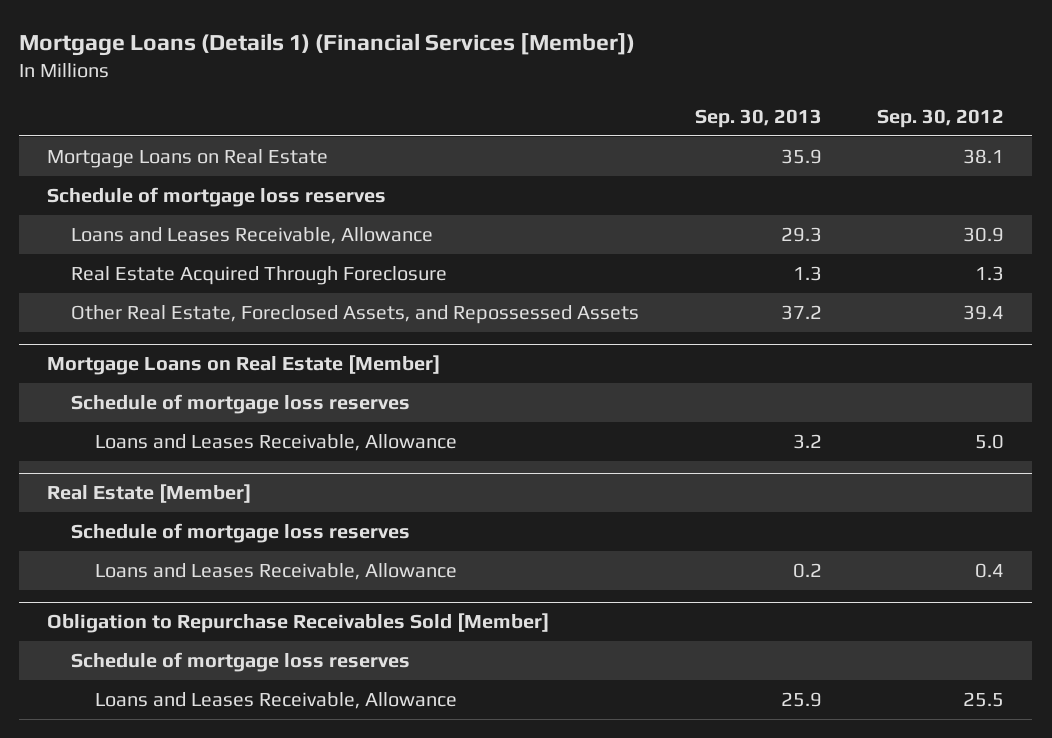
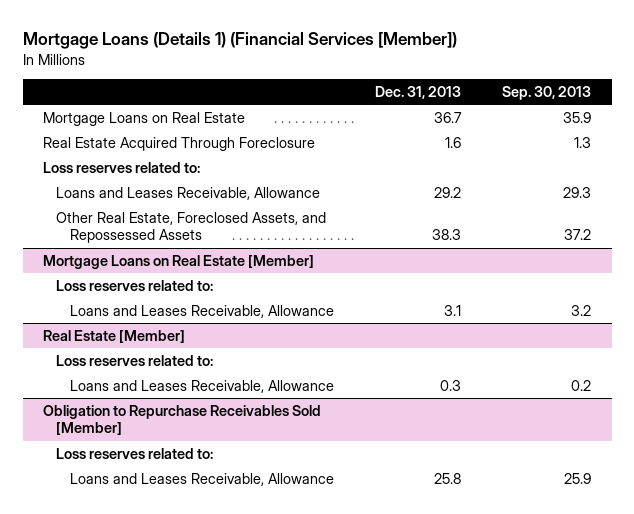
[877,108,1005,128] Sep. 30, 2012 -> none
none -> [374,86,461,100] Dec. 31, 2013
[47,186,387,207] Schedule of mortgage loss reserves -> none
none -> [43,161,201,173] Loss reserves related to:
[70,226,433,244] Loans and Leases Receivable, Allowance -> [56,186,321,200] Loans and Leases Receivable, Allowance
[70,393,410,414] Schedule of mortgage loss reserves -> none
none -> [56,279,214,291] Loss reserves related to:
[70,522,410,543] Schedule of mortgage loss reserves -> none
none -> [56,354,214,366] Loss reserves related to:
[70,651,410,672] Schedule of mortgage loss reserves -> none
none -> [56,447,214,459] Loss reserves related to:

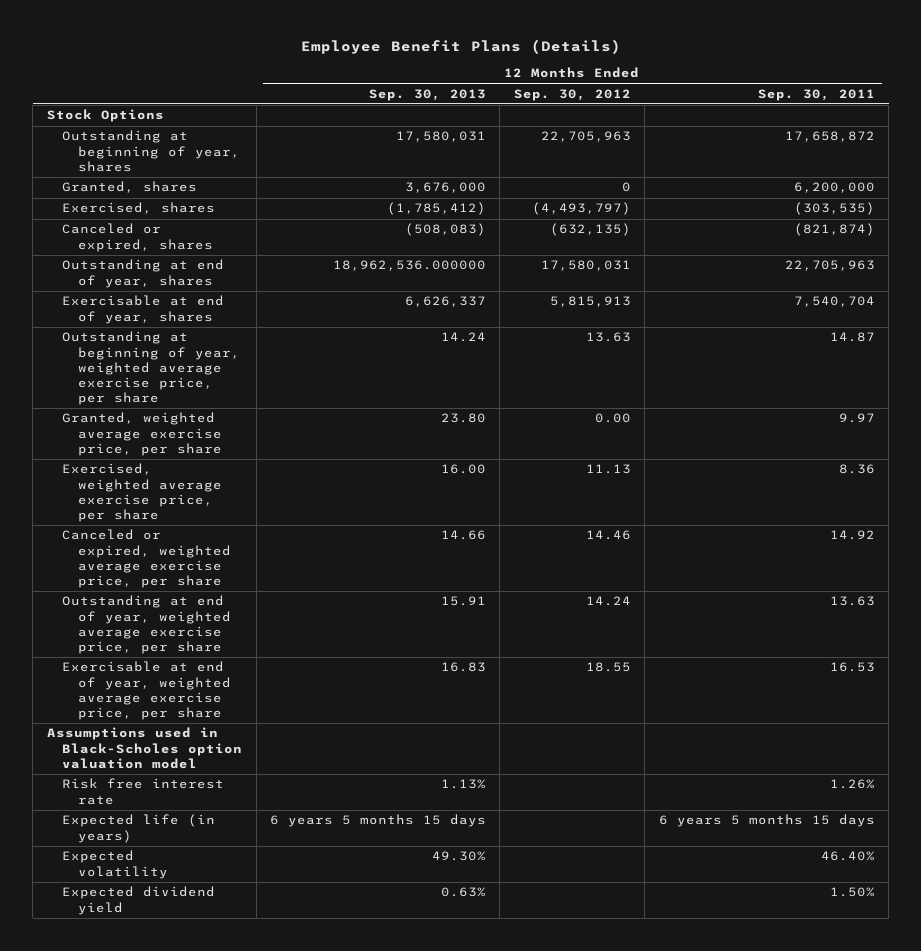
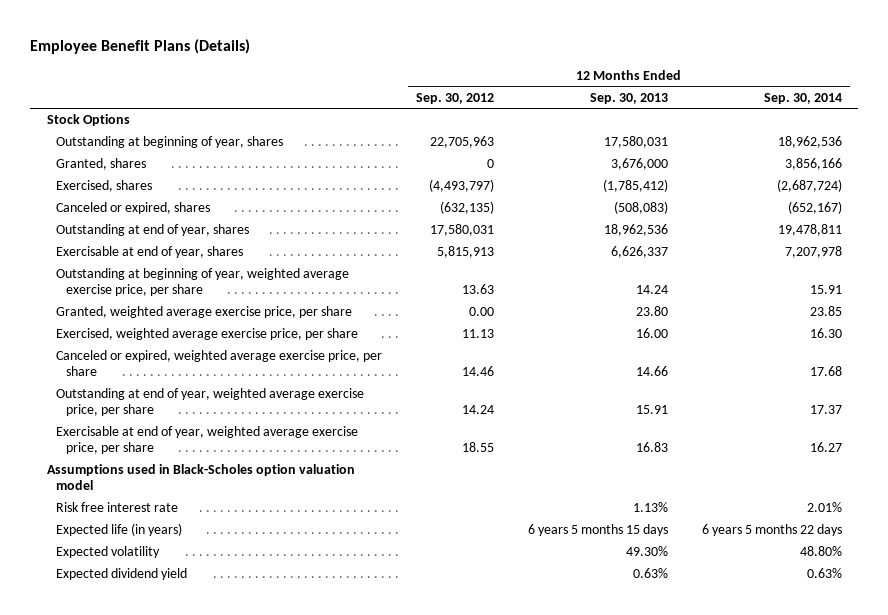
[757,88,875,101] Sep. 30, 2011 -> none
none -> [763,92,842,104] Sep. 30, 2014
[332,260,486,272] 18,962,536.000000 -> [603,224,668,237] 18,962,536

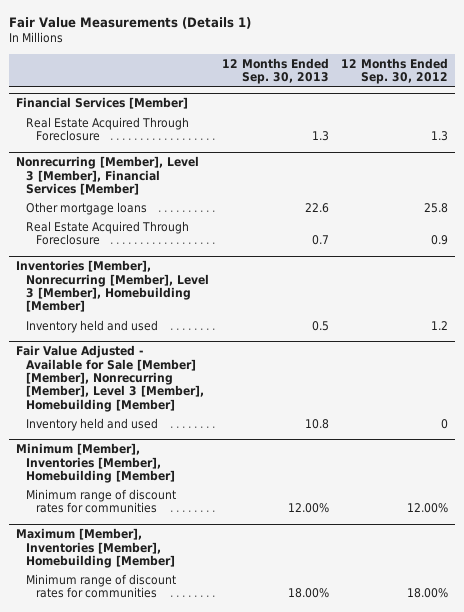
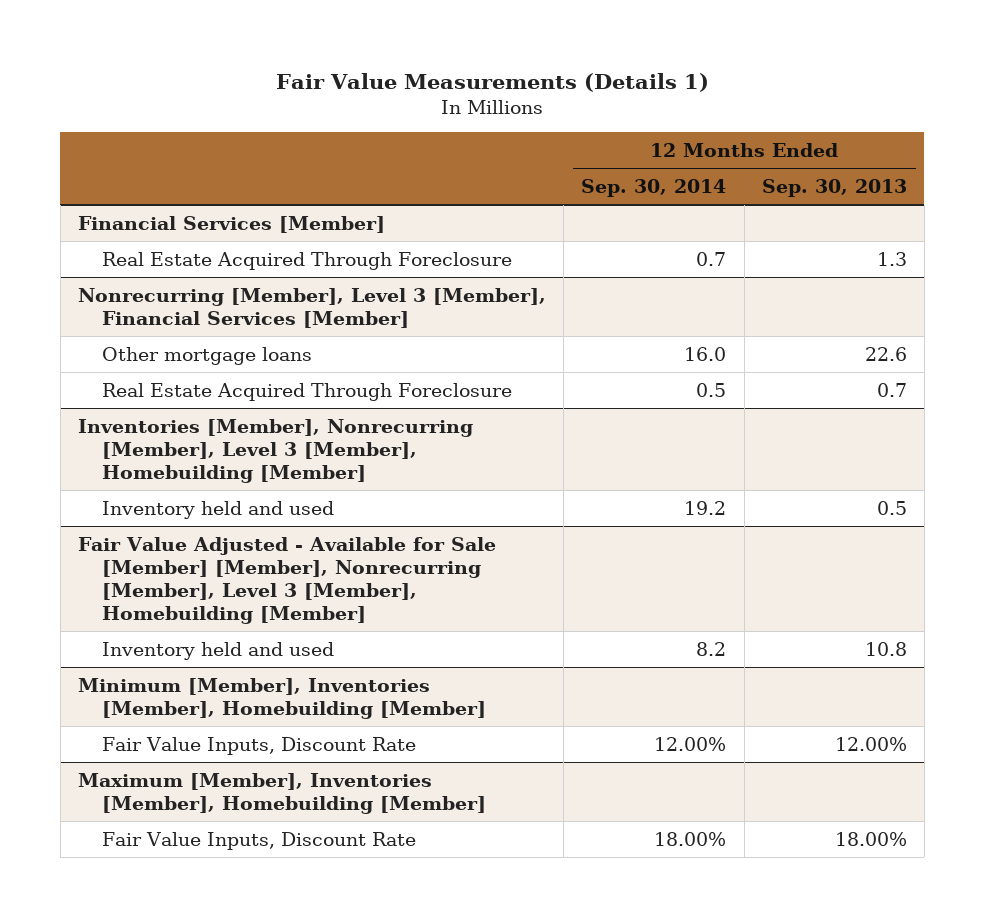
[341,57,449,84] 12 Months Ended Sep. 30, 2012 -> none
none -> [581,178,727,197] Sep. 30, 2014
[25,488,176,514] Minimum range of discount rates for communities -> [101,736,416,755] Fair Value Inputs, Discount Rate
[25,573,176,599] Minimum range of discount rates for communities -> [101,831,416,850] Fair Value Inputs, Discount Rate

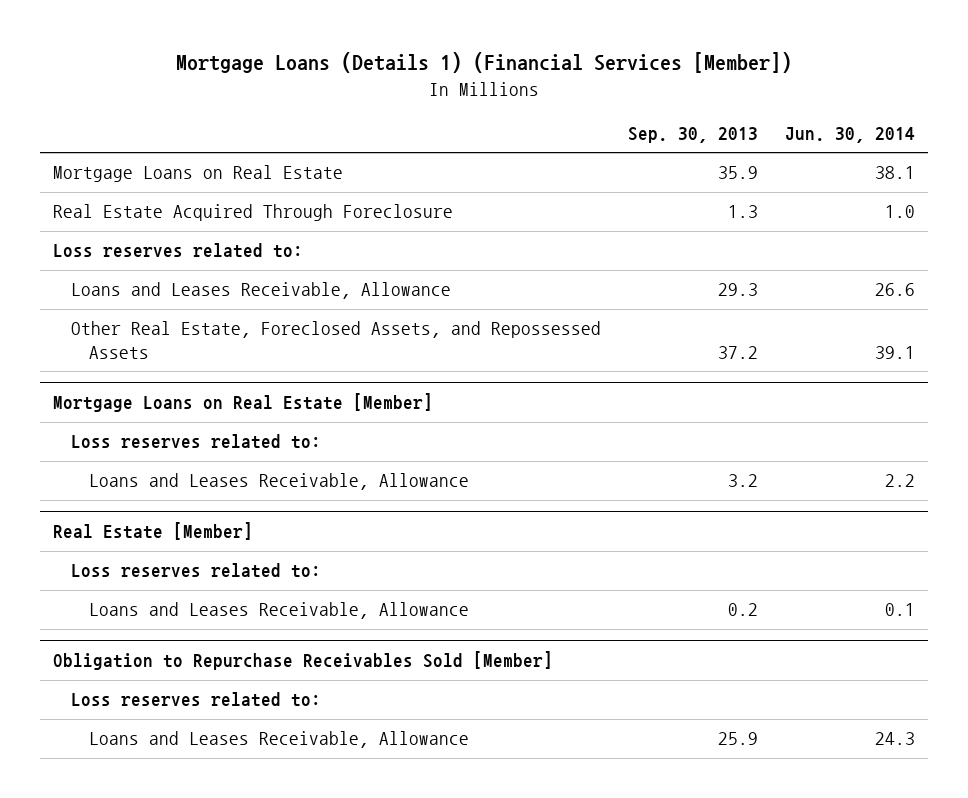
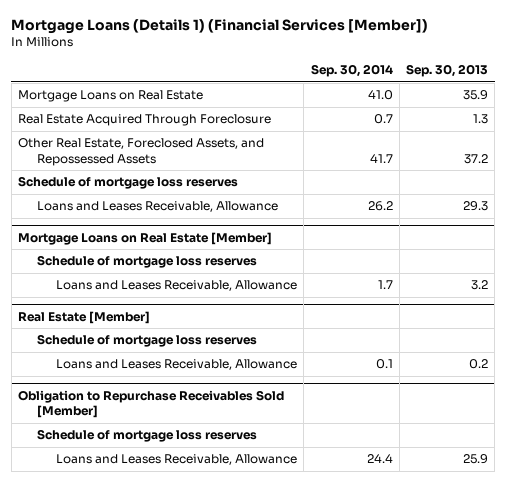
[784,126,915,143] Jun. 30, 2014 -> none
none -> [310,64,393,78] Sep. 30, 2014
[53,243,304,259] Loss reserves related to: -> none
none -> [17,176,238,190] Schedule of mortgage loss reserves
[71,282,452,300] Loans and Leases Receivable, Allowance -> [36,201,278,213] Loans and Leases Receivable, Allowance
[71,434,322,450] Loss reserves related to: -> none
none -> [36,255,257,269] Schedule of mortgage loss reserves
[71,563,322,579] Loss reserves related to: -> none
none -> [36,334,257,348] Schedule of mortgage loss reserves
[71,692,322,708] Loss reserves related to: -> none
none -> [36,429,257,443] Schedule of mortgage loss reserves

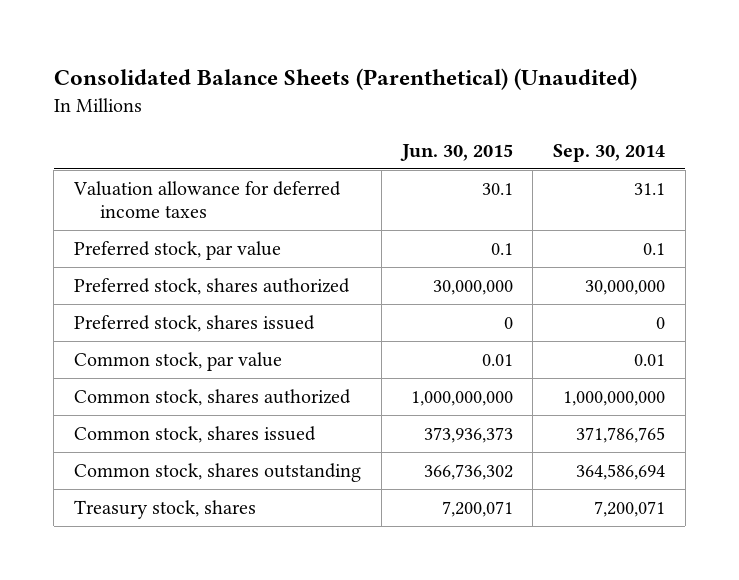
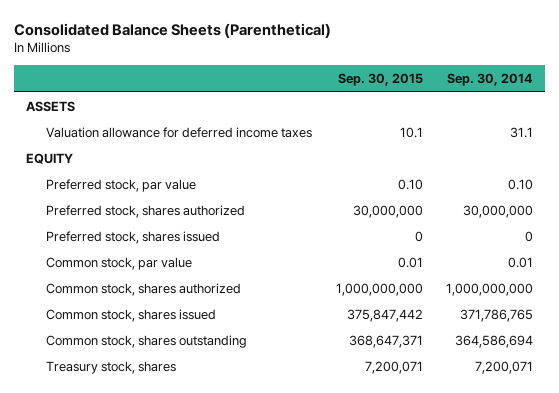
[53,68,637,91] Consolidated Balance Sheets (Parenthetical) (Unaudited) -> [14,22,332,38] Consolidated Balance Sheets (Parenthetical)
[399,143,513,161] Jun. 30, 2015 -> none
none -> [337,73,423,87] Sep. 30, 2015
none -> [25,100,75,112] ASSETS
none -> [25,152,73,164] EQUITY
[643,242,666,255] 0.1 -> [508,178,534,190] 0.10

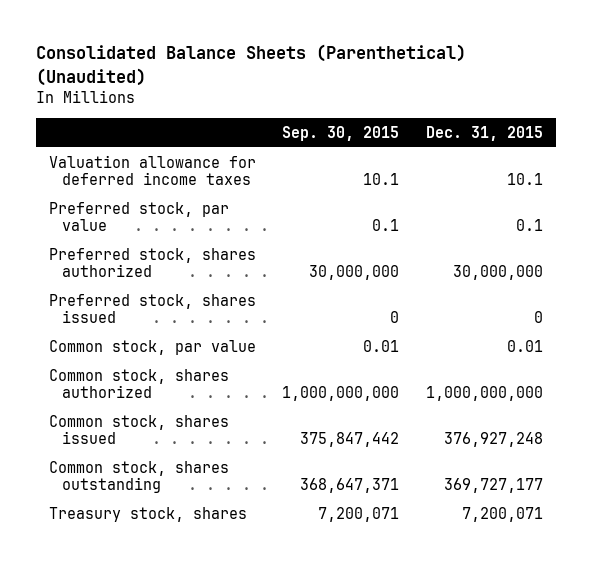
[14,22,332,38] Consolidated Balance Sheets (Parenthetical) -> [36,44,467,86] Consolidated Balance Sheets (Parenthetical) (Unaudited)
[447,73,534,87] Sep. 30, 2014 -> none
none -> [425,125,543,141] Dec. 31, 2015
[25,100,75,112] ASSETS -> none
[25,152,73,164] EQUITY -> none
[397,178,423,190] 0.10 -> [372,219,400,232] 0.1

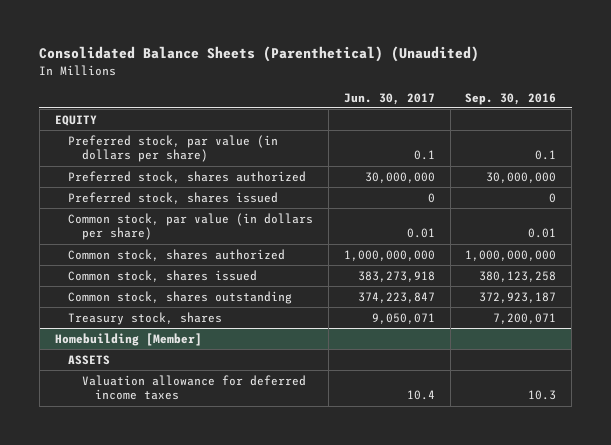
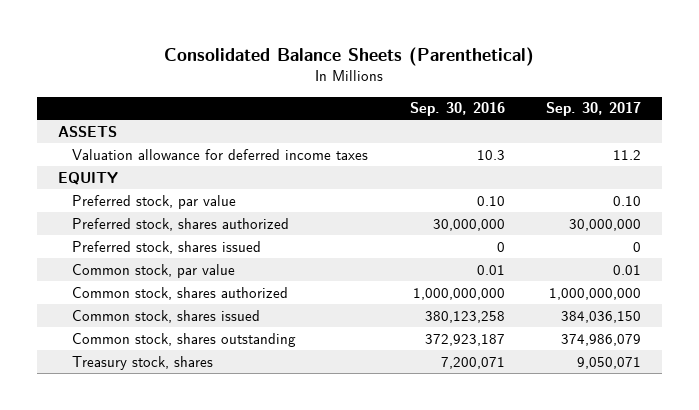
[39,46,480,63] Consolidated Balance Sheets (Parenthetical) (Unaudited) -> [164,46,535,66] Consolidated Balance Sheets (Parenthetical)
[343,92,435,105] Jun. 30, 2017 -> none
none -> [545,102,641,117] Sep. 30, 2017
none -> [57,125,117,137] ASSETS
none -> [72,148,369,160] Valuation allowance for deferred income taxes
[68,134,279,163] Preferred stock, par value (in dollars per share) -> [72,194,237,209] Preferred stock, par value
[535,150,557,161] 0.1 -> [476,195,505,206] 0.10
[68,212,314,241] Common stock, par value (in dollars per share) -> [72,263,236,278] Common stock, par value
[54,332,202,346] Homebuilding [Member] -> none
[68,354,111,365] ASSETS -> none
[81,374,306,401] Valuation allowance for deferred income taxes -> none

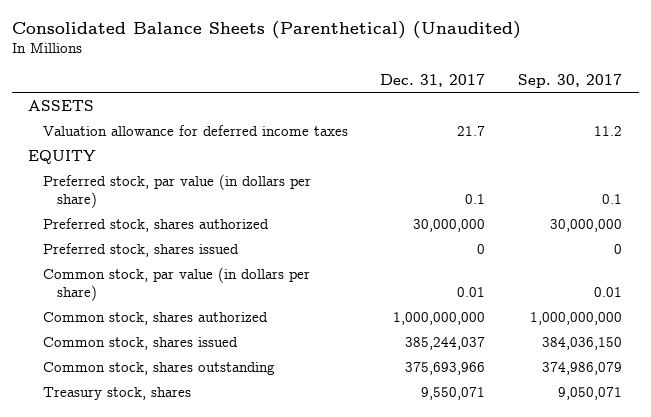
[164,46,535,66] Consolidated Balance Sheets (Parenthetical) -> [11,20,521,39] Consolidated Balance Sheets (Parenthetical) (Unaudited)
[409,102,505,117] Sep. 30, 2016 -> none
none -> [380,73,486,87] Dec. 31, 2017
[72,194,237,209] Preferred stock, par value -> [42,174,311,209] Preferred stock, par value (in dollars per share)
[612,195,641,206] 0.10 -> [602,194,623,205] 0.1
[72,263,236,278] Common stock, par value -> [42,267,310,302] Common stock, par value (in dollars per share)

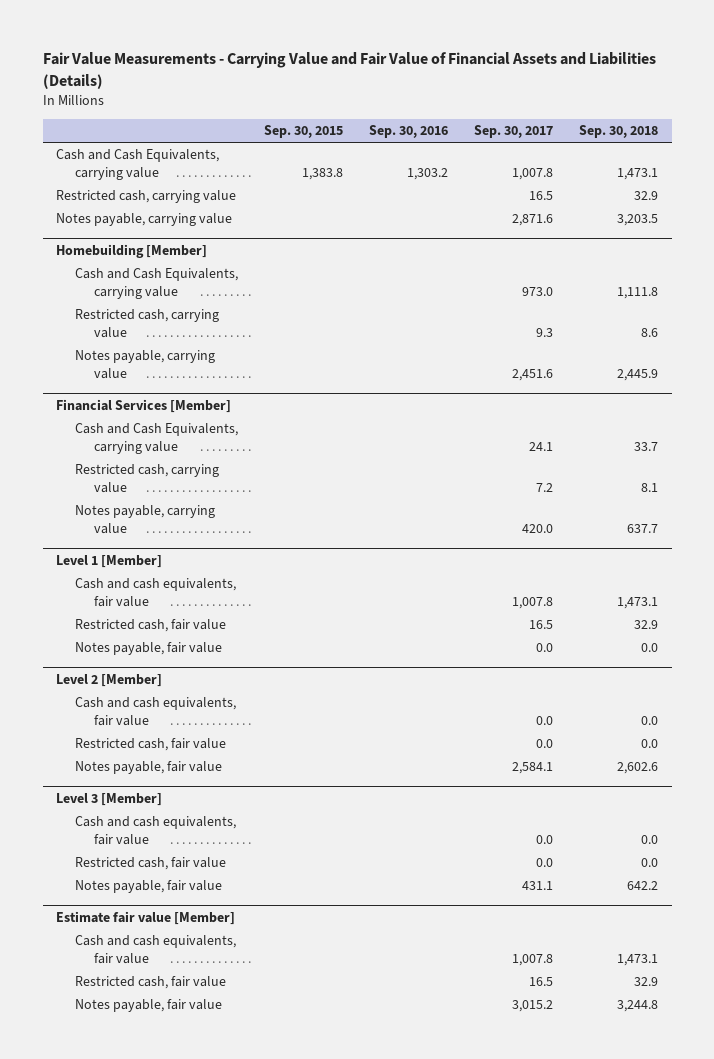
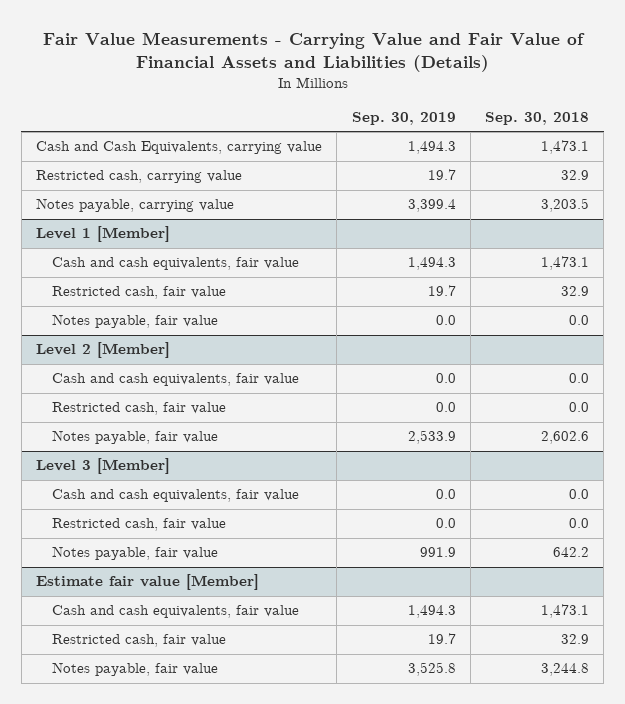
[263,125,343,139] Sep. 30, 2015 -> none
[369,125,449,139] Sep. 30, 2016 -> none
[474,125,554,139] Sep. 30, 2017 -> none
none -> [351,112,456,126] Sep. 30, 2019
[55,244,207,259] Homebuilding [Member] -> none
[74,268,238,299] Cash and Cash Equivalents, carrying value -> none
[74,309,219,338] Restricted cash, carrying value -> none
[74,350,215,379] Notes payable, carrying value -> none
[55,399,231,414] Financial Services [Member] -> none
[74,423,238,454] Cash and Cash Equivalents, carrying value -> none
[74,464,219,493] Restricted cash, carrying value -> none
[74,505,215,534] Notes payable, carrying value -> none

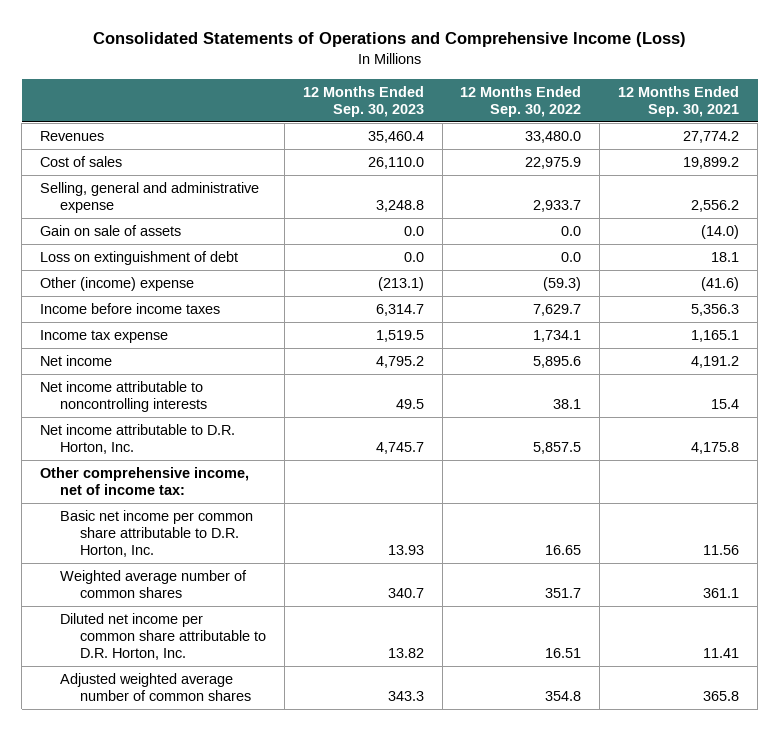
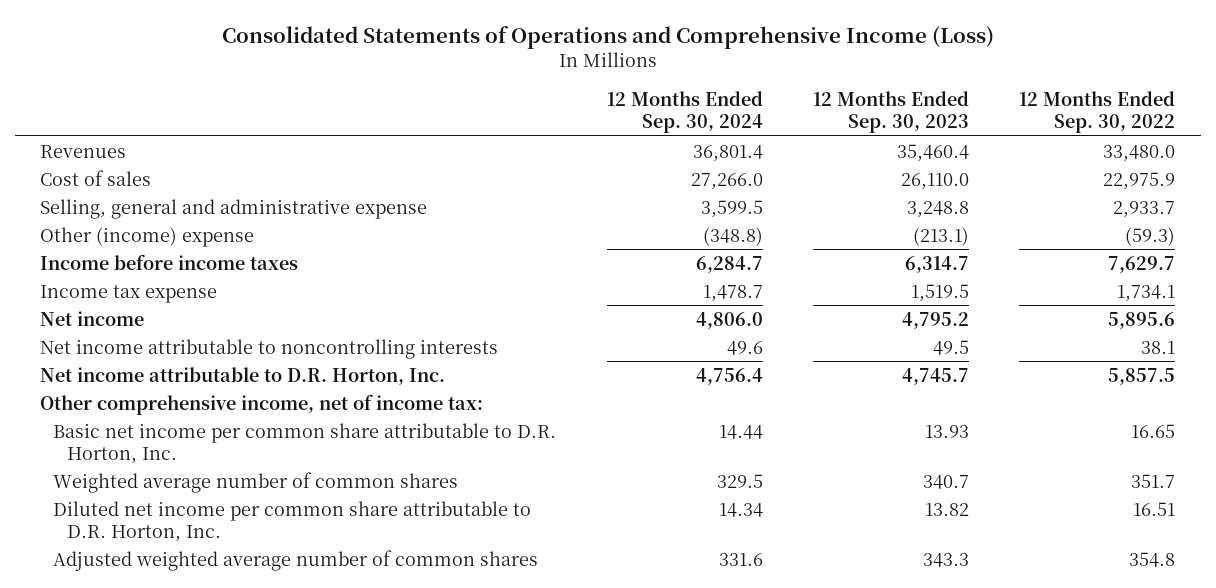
[618,85,740,117] 12 Months Ended Sep. 30, 2021 -> none
none -> [606,91,763,134] 12 Months Ended Sep. 30, 2024
[40,225,182,237] Gain on sale of assets -> none
[40,251,239,266] Loss on extinguishment of debt -> none

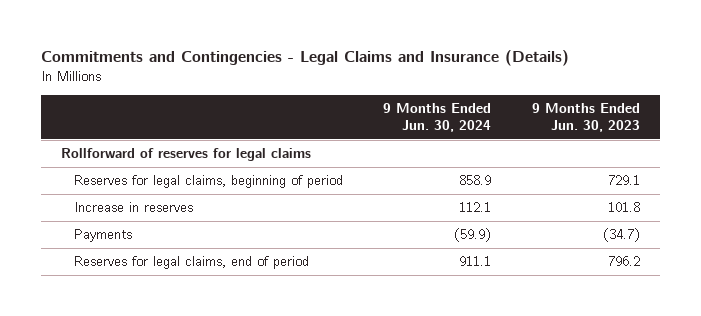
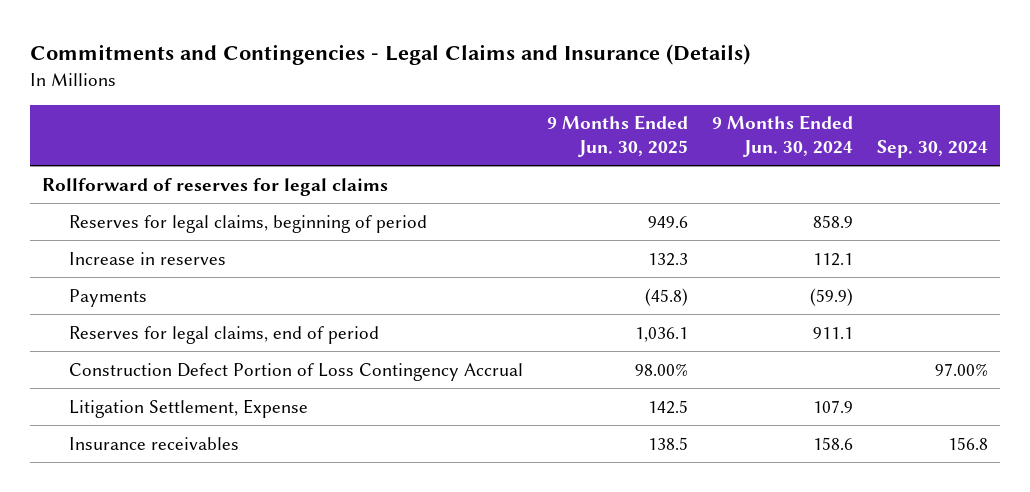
[532,103,641,133] 9 Months Ended Jun. 30, 2023 -> none
none -> [547,115,689,157] 9 Months Ended Jun. 30, 2025
none -> [876,139,988,158] Sep. 30, 2024
none -> [69,362,524,381] Construction Defect Portion of Loss Contingency Accrual
none -> [69,398,309,418] Litigation Settlement, Expense
none -> [69,436,240,450] Insurance receivables

